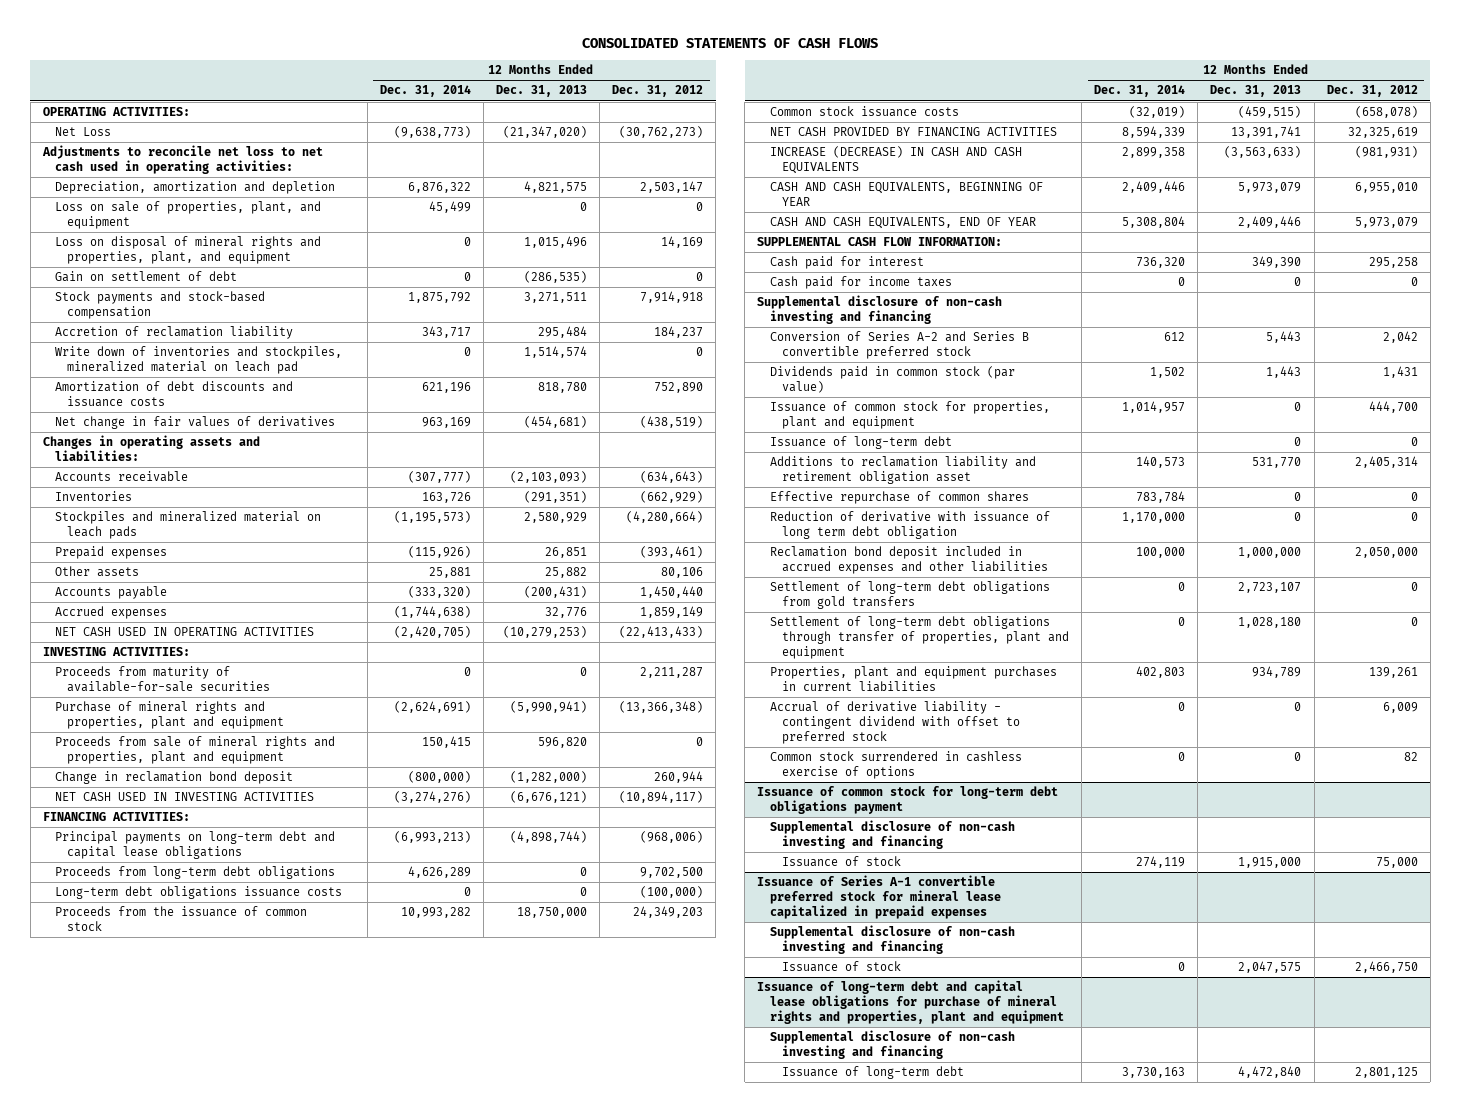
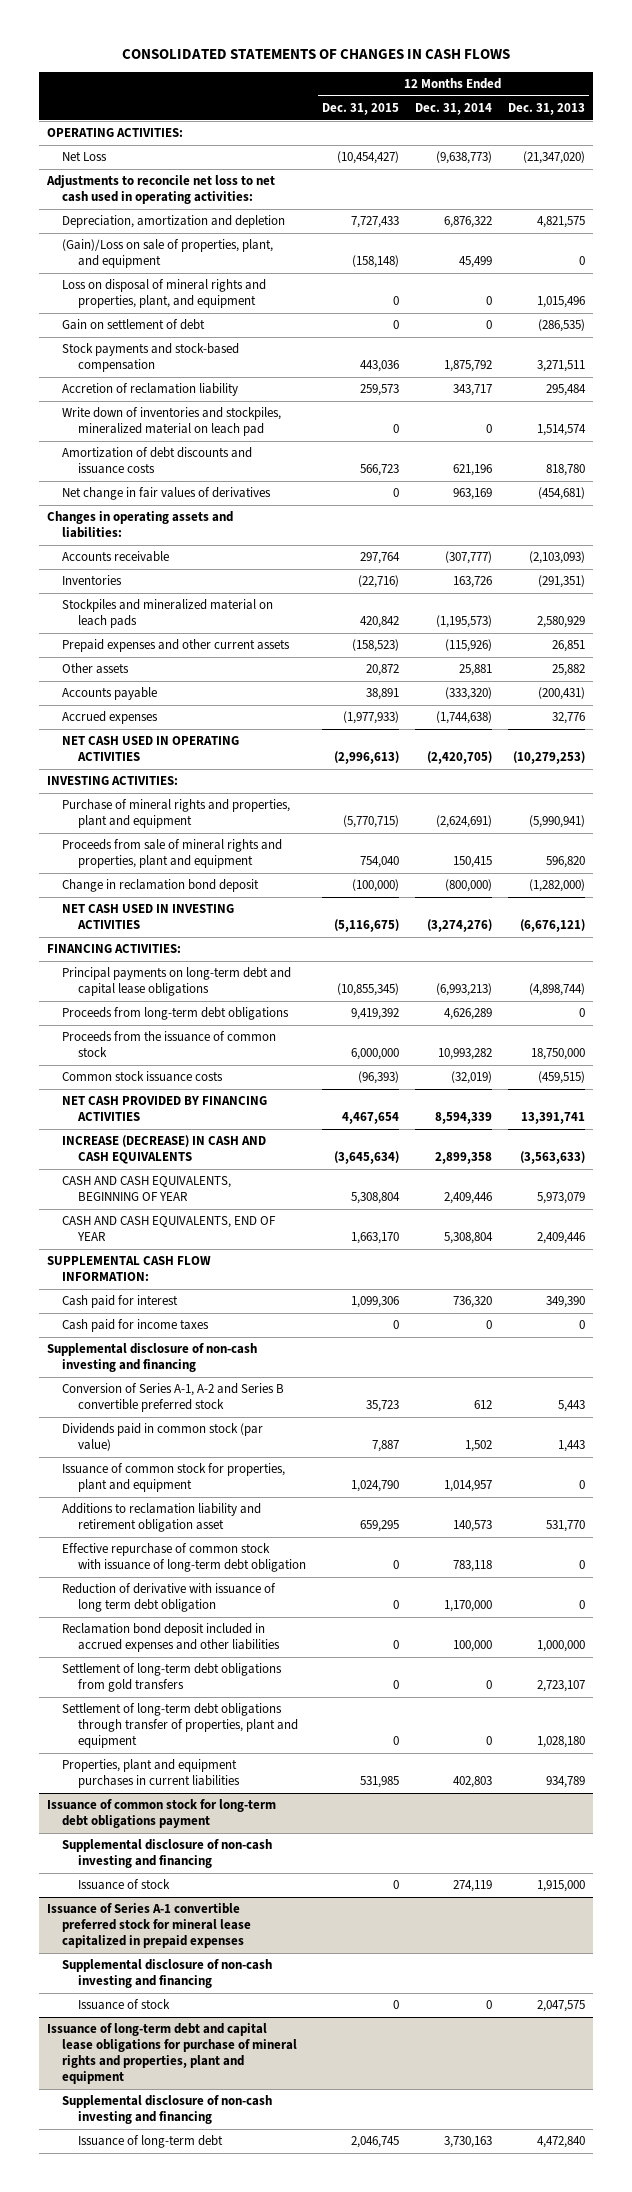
[582,38,879,49] CONSOLIDATED STATEMENTS OF CASH FLOWS -> [121,48,510,59] CONSOLIDATED STATEMENTS OF CHANGES IN CASH FLOWS
[612,85,704,98] Dec. 31, 2012 -> none
none -> [321,102,399,115] Dec. 31, 2015
[55,201,322,229] Loss on sale of properties, plant, and equipment -> [62,239,274,269] (Gain)/Loss on sale of properties, plant, and equipment
[55,546,168,560] Prepaid expenses -> [62,639,291,653] Prepaid expenses and other current assets
[55,666,271,692] Proceeds from maturity of available-for-sale securities -> none
[55,886,343,900] Long-term debt obligations issuance costs -> none
[769,331,1029,359] Conversion of Series A-2 and Series B convertible preferred stock -> [62,1383,285,1413] Conversion of Series A-1, A-2 and Series B convertible preferred stock
[769,436,952,450] Issuance of long-term debt -> none
[769,491,1029,505] Effective repurchase of common shares -> [62,1543,306,1573] Effective repurchase of common stock with issuance of long-term debt obligation
[1136,491,1186,504] 783,784 -> [452,1560,492,1573] 783,118
[769,701,1020,744] Accrual of derivative liability - contingent dividend with offset to preferred stock -> none
[769,751,1022,779] Common stock surrendered in cashless exercise of options -> none

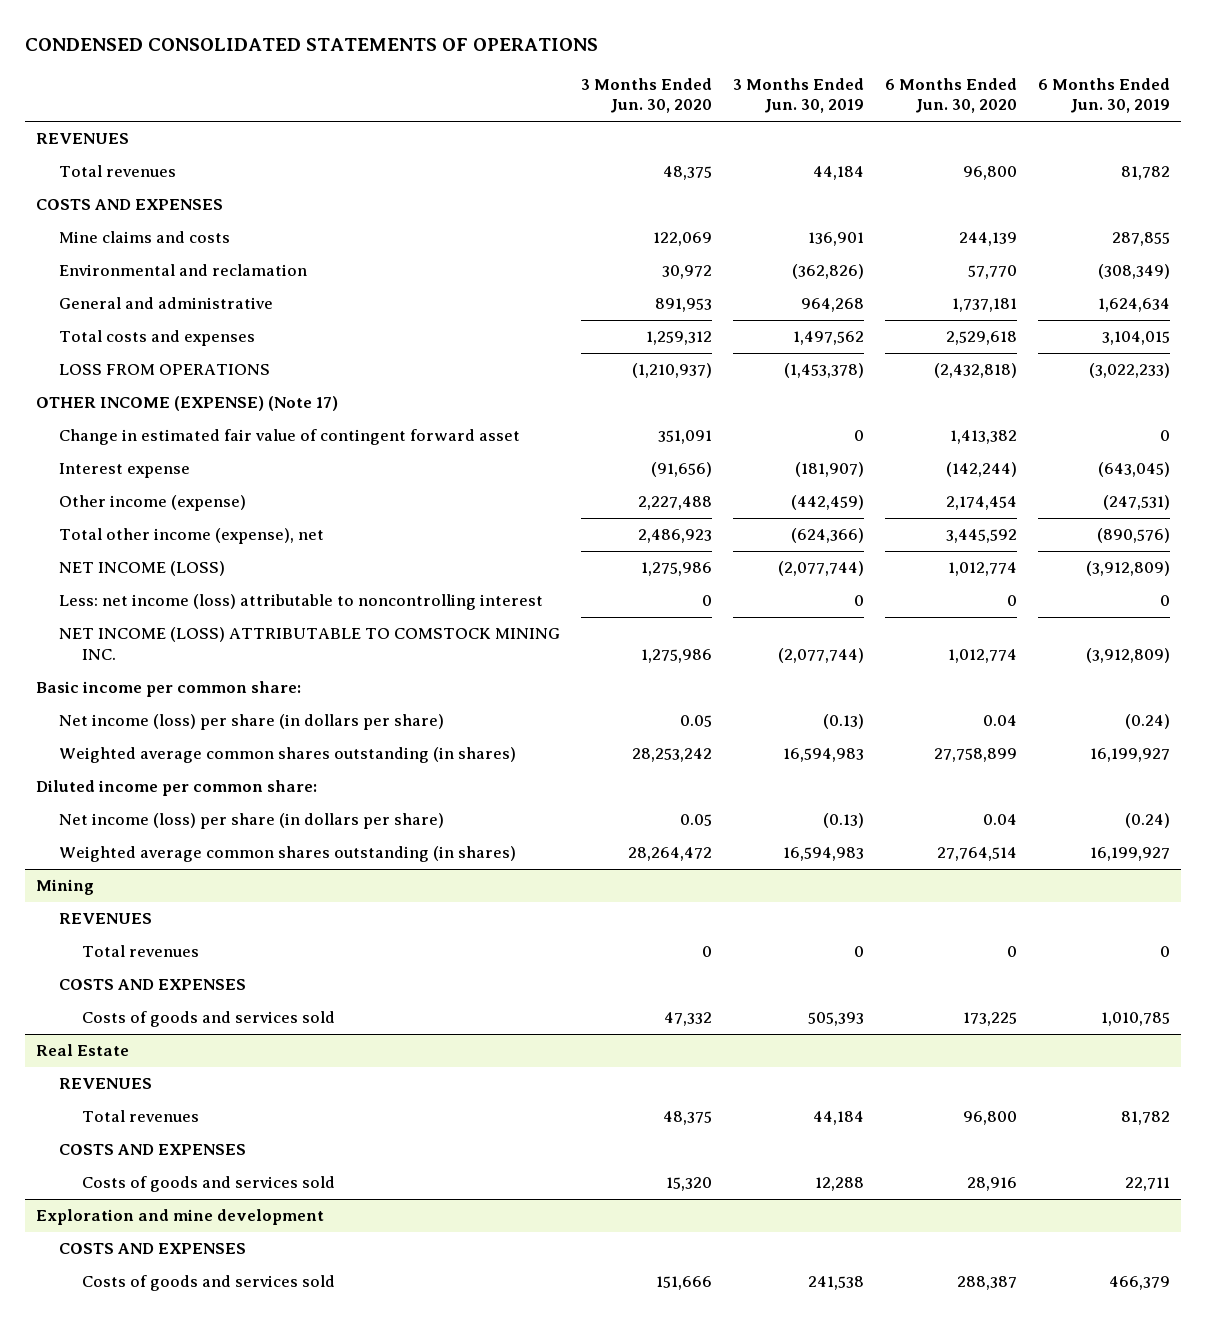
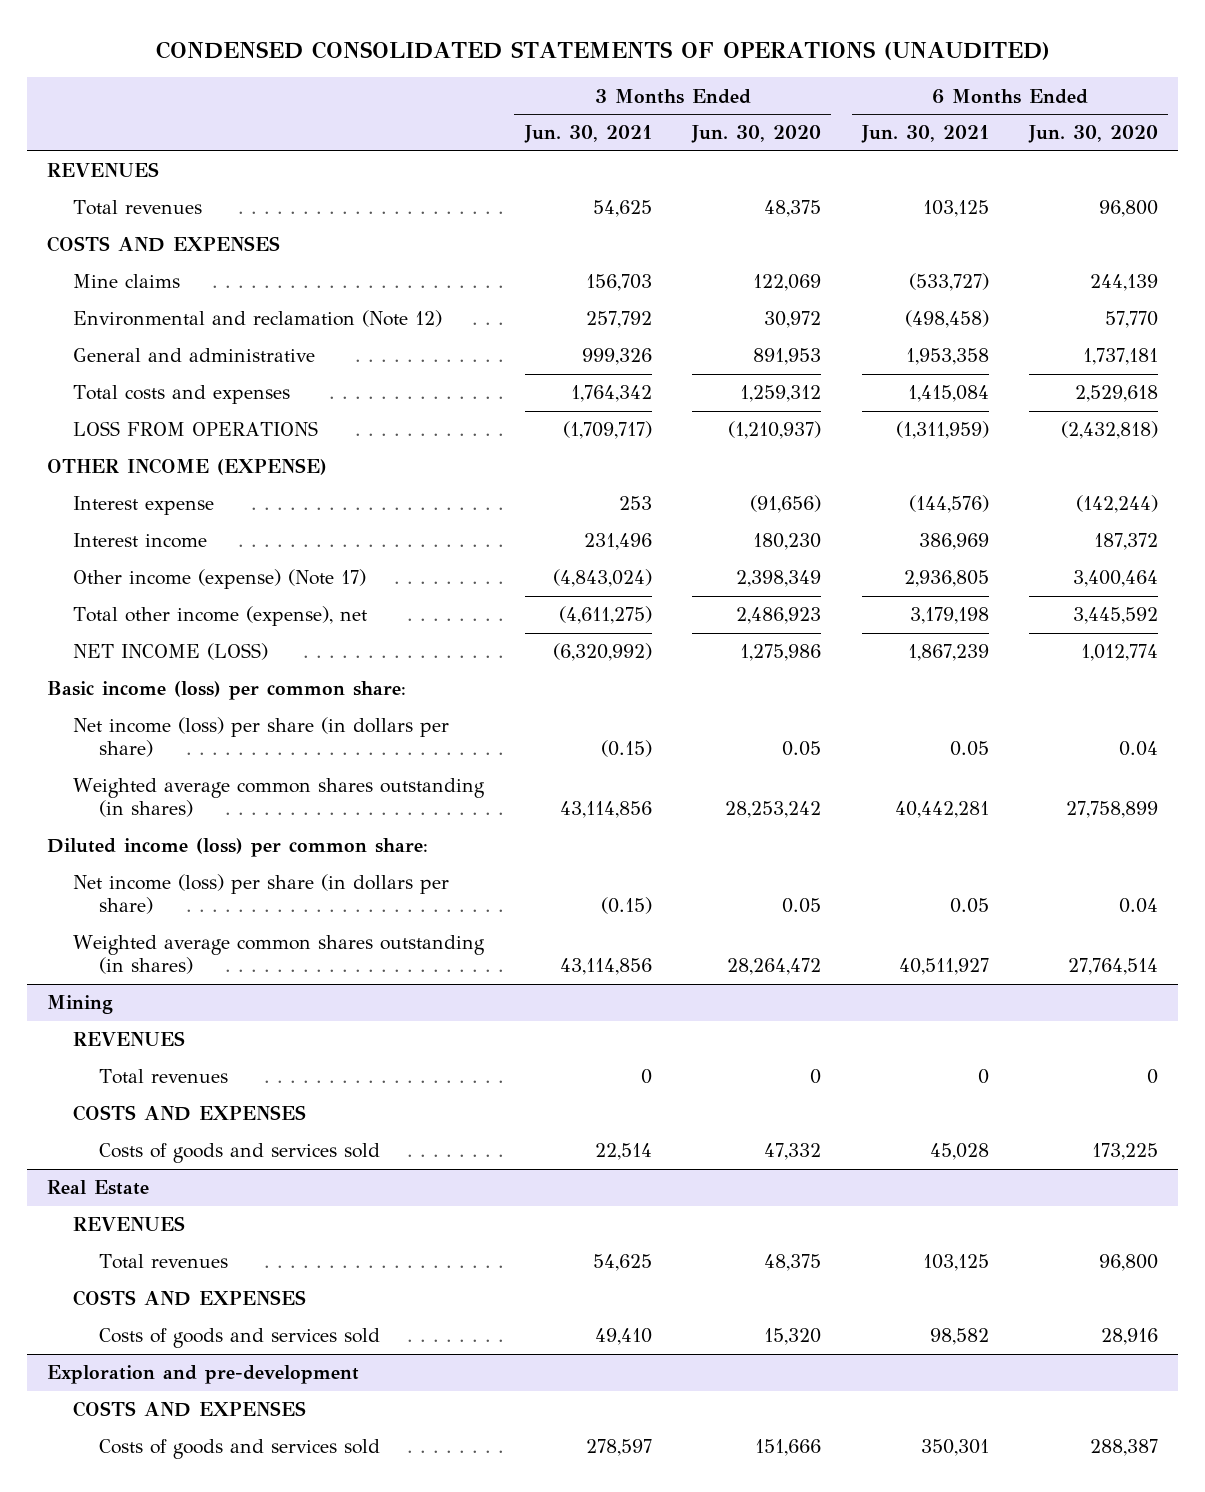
[25,38,599,52] CONDENSED CONSOLIDATED STATEMENTS OF OPERATIONS -> [155,40,1050,60] CONDENSED CONSOLIDATED STATEMENTS OF OPERATIONS (UNAUDITED)
[733,78,865,114] 3 Months Ended Jun. 30, 2019 -> none
[1038,78,1171,114] 6 Months Ended Jun. 30, 2019 -> none
none -> [523,125,652,144] Jun. 30, 2021
none -> [860,125,989,144] Jun. 30, 2021
[59,231,231,244] Mine claims and costs -> [73,274,181,289] Mine claims
[59,264,308,277] Environmental and reclamation -> [73,310,443,328] Environmental and reclamation (Note 12)
[59,429,521,446] Change in estimated fair value of contingent forward asset -> none
[35,396,338,412] OTHER INCOME (EXPENSE) (Note 17) -> [47,458,328,476] OTHER INCOME (EXPENSE)
none -> [73,533,208,549] Interest income
[59,495,247,512] Other income (expense) -> [73,569,367,590] Other income (expense) (Note 17)
[638,496,713,511] 2,227,488 -> [736,570,822,588] 2,398,349
[946,496,1018,511] 2,174,454 -> [1073,570,1159,588] 3,400,464
[59,594,544,611] Less: net income (loss) attributable to noncontrolling interest -> none
[59,627,561,660] NET INCOME (LOSS) ATTRIBUTABLE TO COMSTOCK MINING INC. -> none
[35,681,301,698] Basic income per common share: -> [47,681,407,701] Basic income (loss) per common share:
[35,780,317,797] Diluted income per common share: -> [47,838,429,858] Diluted income (loss) per common share:
[35,1209,324,1226] Exploration and mine development -> [47,1365,360,1385] Exploration and pre-development

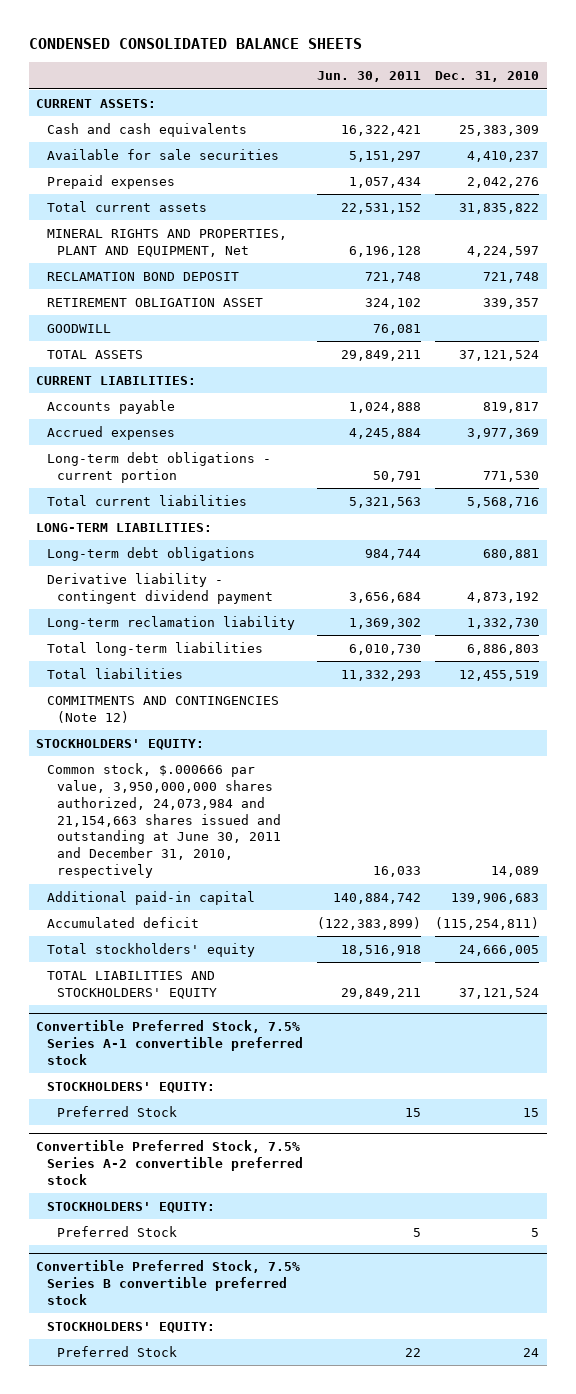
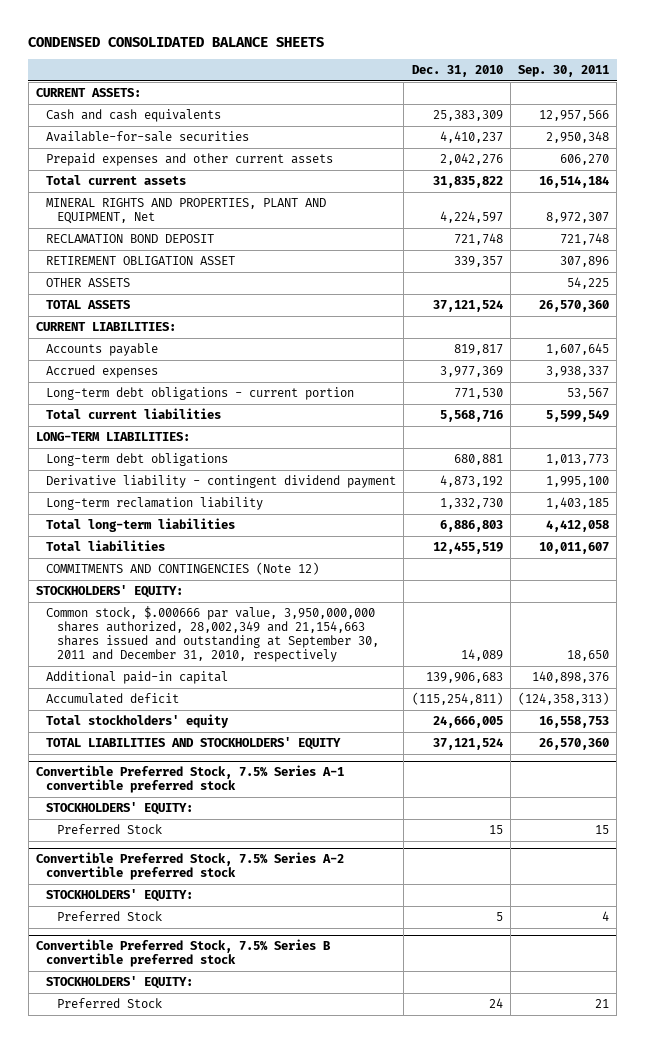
[317,71,422,83] Jun. 30, 2011 -> none
none -> [517,64,609,77] Sep. 30, 2011
[46,148,279,160] Available for sale securities -> [46,131,250,143] Available-for-sale securities
[46,174,175,189] Prepaid expenses -> [46,153,334,167] Prepaid expenses and other current assets
[46,323,111,333] GOODWILL -> none
none -> [46,278,131,288] OTHER ASSETS
[46,762,282,879] Common stock, $.000666 par value, 3,950,000,000 shares authorized, 24,073,984 and 21,154,663 shares issued and outstanding at June 30, 2011 and December 31, 2010, respectively -> [46,606,379,663] Common stock, $.000666 par value, 3,950,000,000 shares authorized, 28,002,349 and 21,154,663 shares issued and outstanding at September 30, 2011 and December 31, 2010, respectively

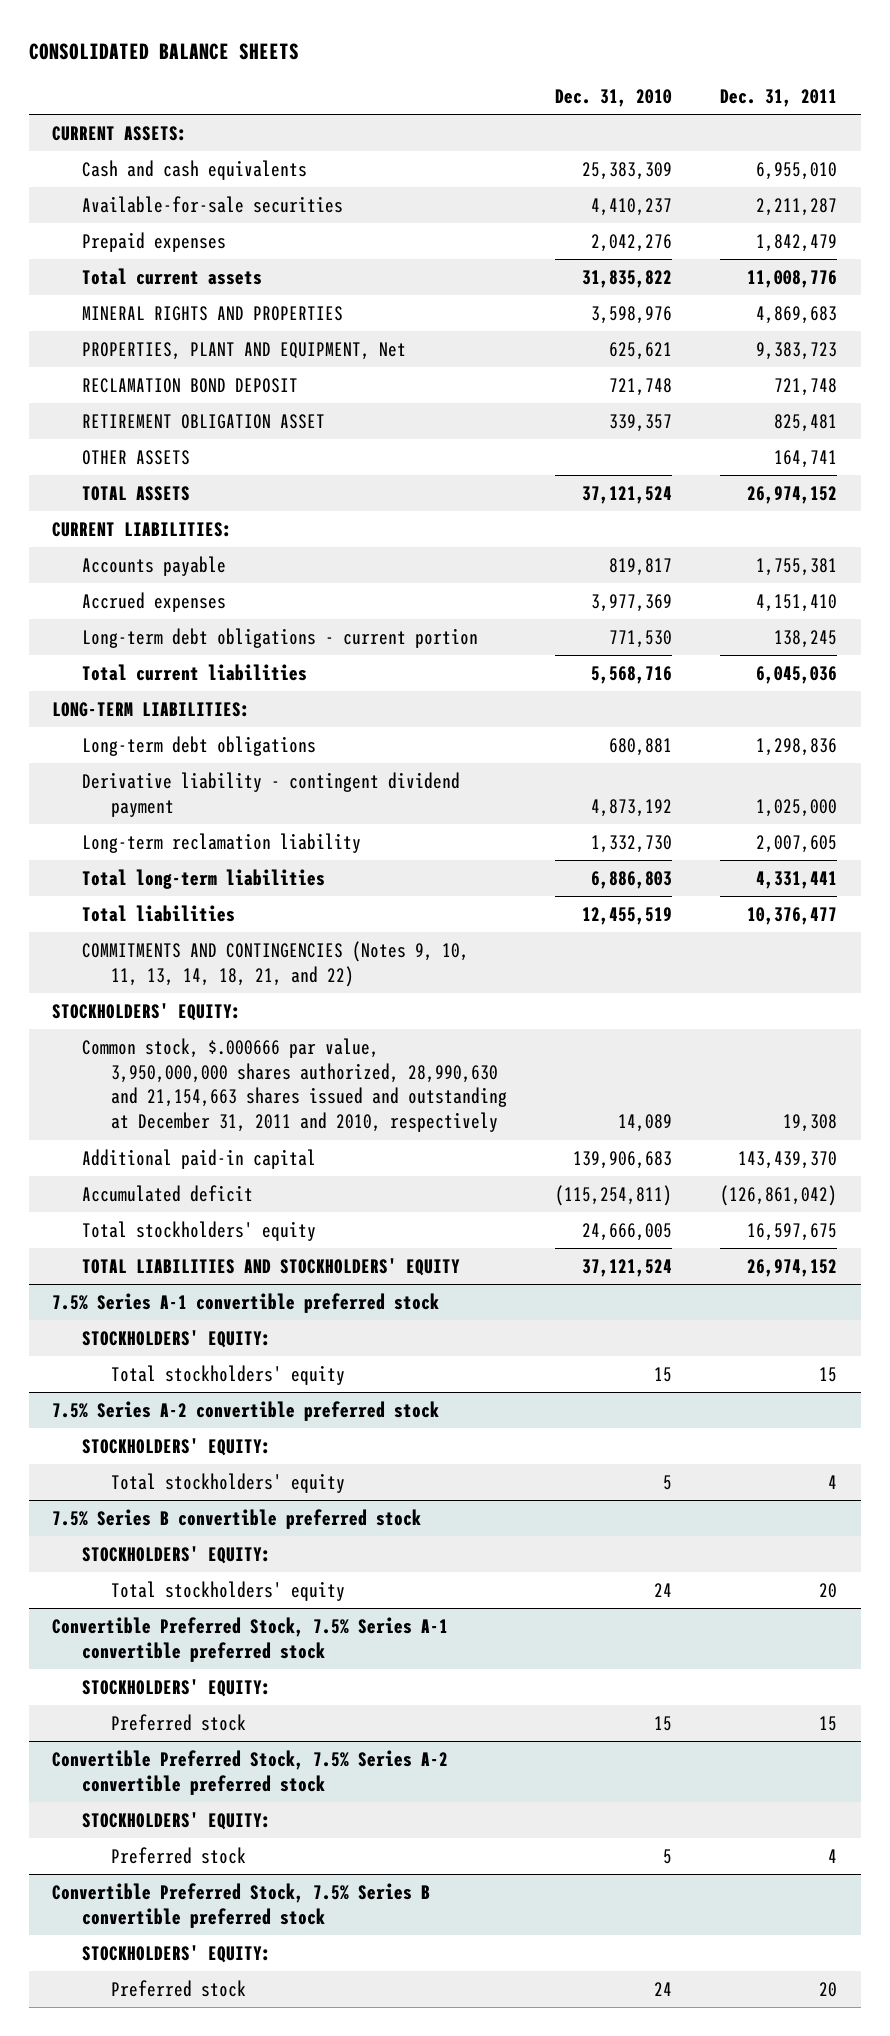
[28,36,325,47] CONDENSED CONSOLIDATED BALANCE SHEETS -> [28,42,299,60] CONSOLIDATED BALANCE SHEETS
[517,64,609,77] Sep. 30, 2011 -> none
none -> [720,88,838,107] Dec. 31, 2011
[46,153,334,167] Prepaid expenses and other current assets -> [81,231,226,252] Prepaid expenses
none -> [81,305,343,321] MINERAL RIGHTS AND PROPERTIES
[46,198,327,225] MINERAL RIGHTS AND PROPERTIES, PLANT AND EQUIPMENT, Net -> [81,341,406,360] PROPERTIES, PLANT AND EQUIPMENT, Net
[439,211,503,224] 4,224,597 -> [609,341,673,360] 625,621
[46,562,320,576] COMMITMENTS AND CONTINGENCIES (Note 12) -> [81,940,469,987] COMMITMENTS AND CONTINGENCIES (Notes 9, 10, 11, 13, 14, 18, 21, and 22)
[46,606,379,663] Common stock, $.000666 par value, 3,950,000,000 shares authorized, 28,002,349 and 21,154,663 shares issued and outstanding at September 30, 2011 and December 31, 2010, respectively -> [81,1037,508,1133] Common stock, $.000666 par value, 3,950,000,000 shares authorized, 28,990,630 and 21,154,663 shares issued and outstanding at December 31, 2011 and 2010, respectively
none -> [52,1292,440,1313] 7.5% Series A-1 convertible preferred stock
none -> [81,1329,271,1348] STOCKHOLDERS' EQUITY:
none -> [111,1364,346,1385] Total stockholders' equity
none -> [52,1400,440,1421] 7.5% Series A-2 convertible preferred stock
none -> [81,1437,271,1456] STOCKHOLDERS' EQUITY:
none -> [111,1472,346,1493] Total stockholders' equity
none -> [52,1508,422,1529] 7.5% Series B convertible preferred stock
none -> [81,1545,271,1564] STOCKHOLDERS' EQUITY:
none -> [111,1580,346,1601] Total stockholders' equity
[56,824,162,835] Preferred Stock -> [111,1713,247,1731] Preferred stock
[56,911,162,922] Preferred Stock -> [111,1846,247,1864] Preferred stock
[56,998,162,1009] Preferred Stock -> [111,1979,247,1997] Preferred stock

